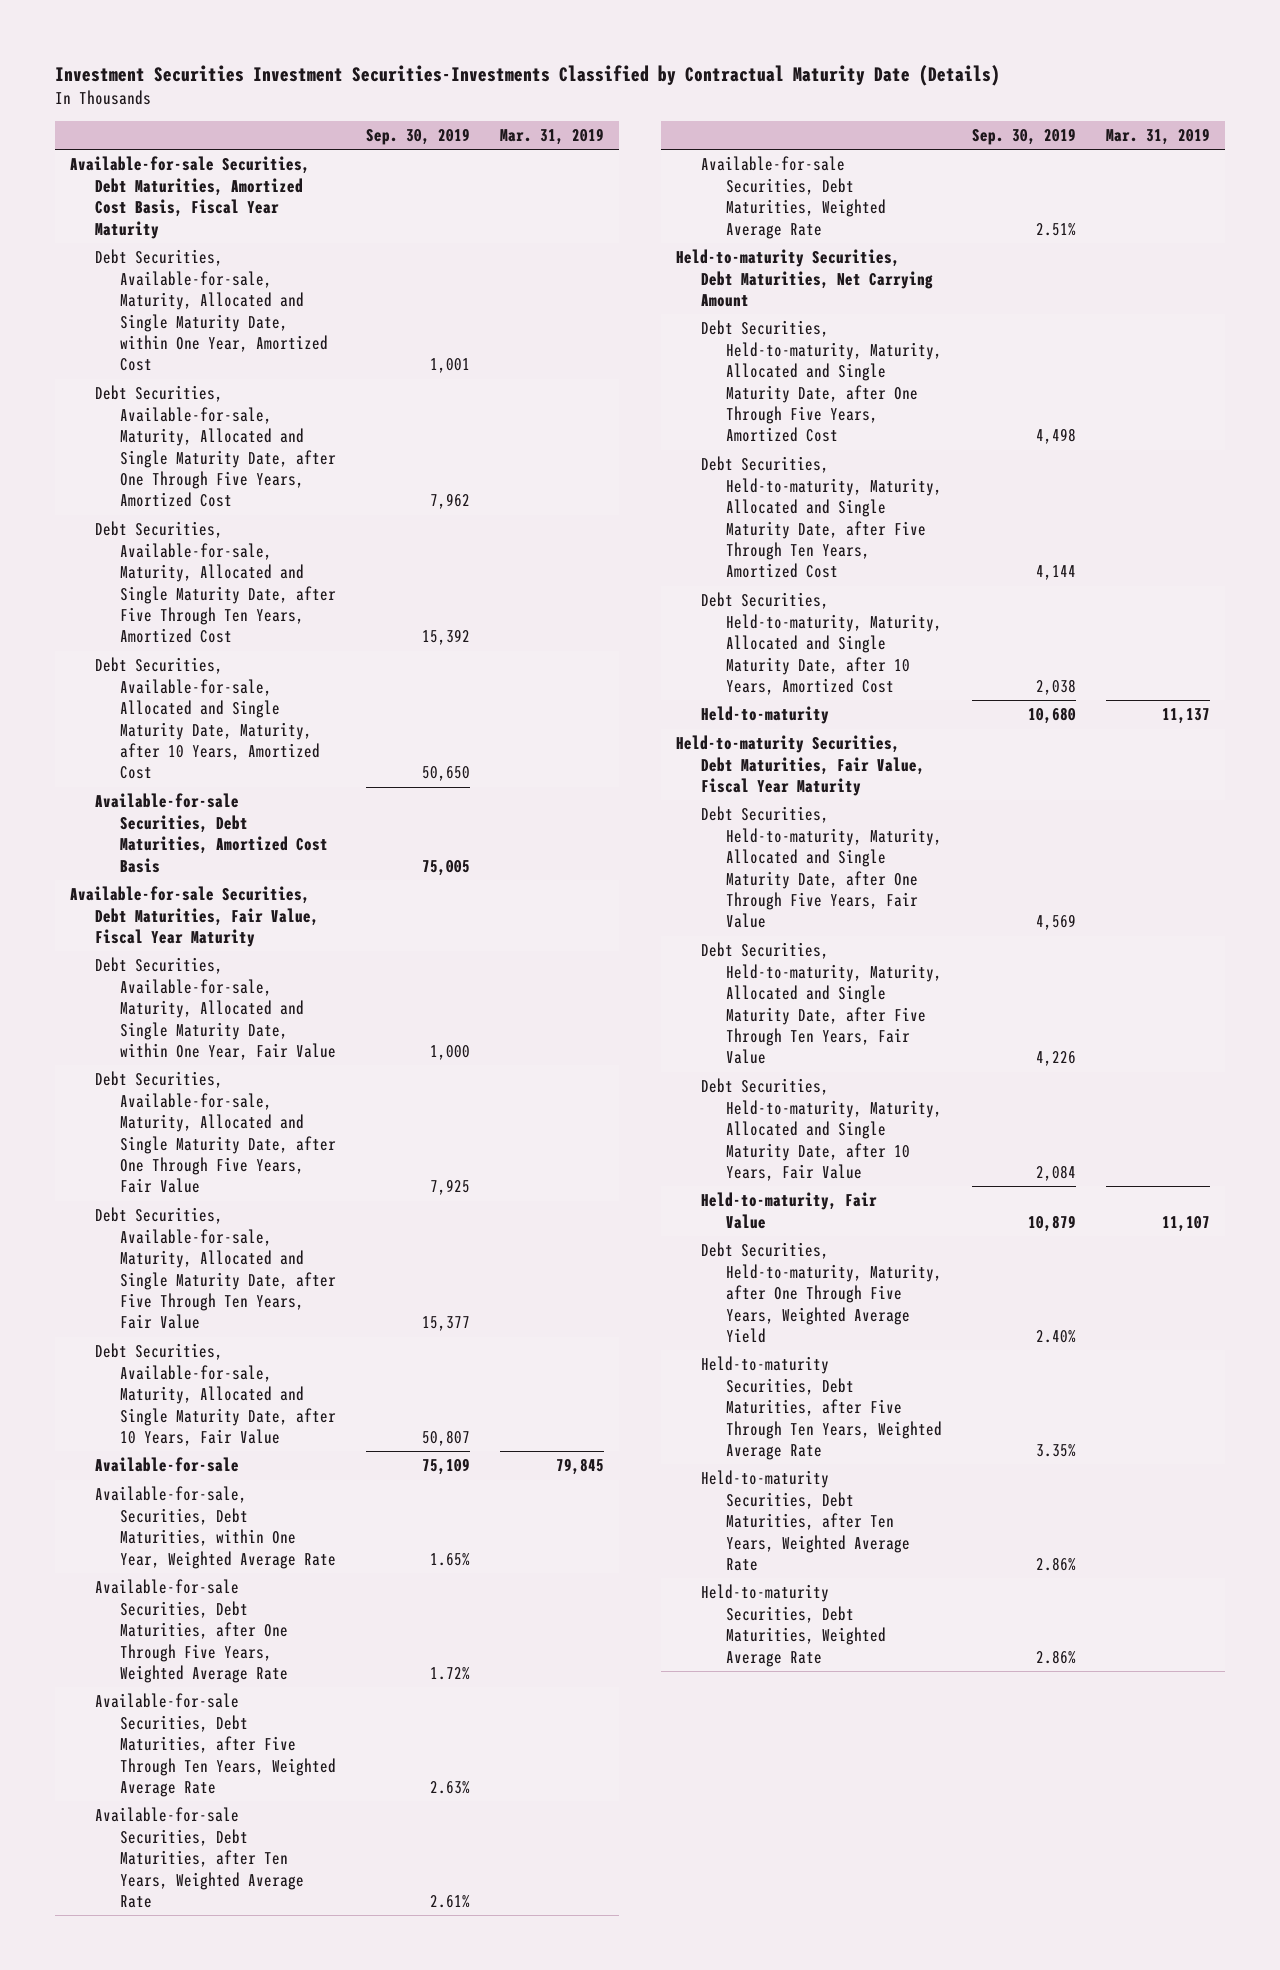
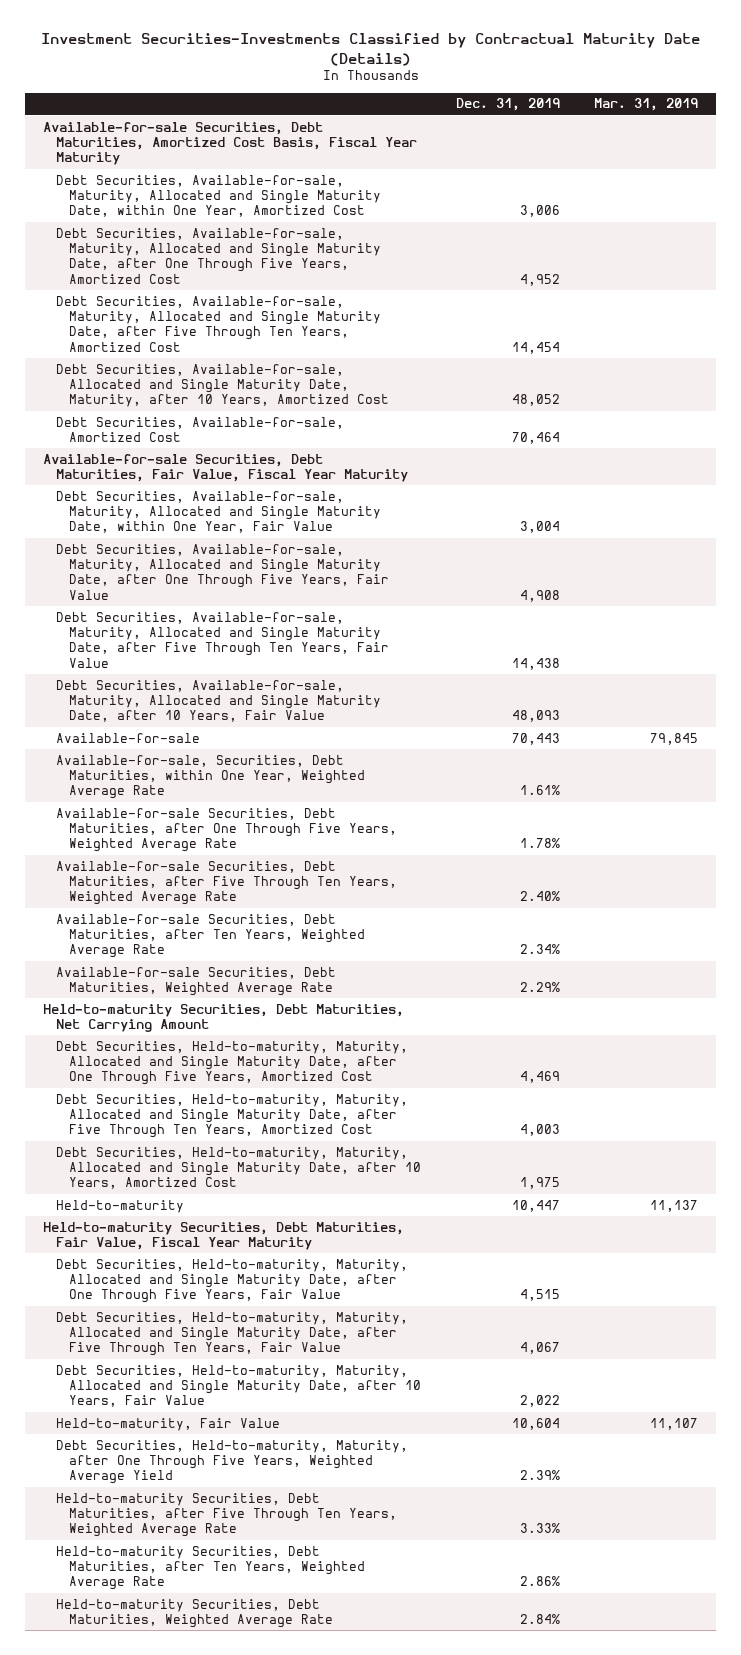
[54,65,1000,87] Investment Securities Investment Securities-Investments Classified by Contractual Maturity Date (Details) -> [40,33,700,66] Investment Securities-Investments Classified by Contractual Maturity Date (Details)
[366,127,471,145] Sep. 30, 2019 -> none
none -> [455,98,560,112] Dec. 31, 2019
[95,793,329,873] Available-for-sale Securities, Debt Maturities, Amortized Cost Basis -> [55,416,344,443] Debt Securities, Available-for-sale, Amortized Cost

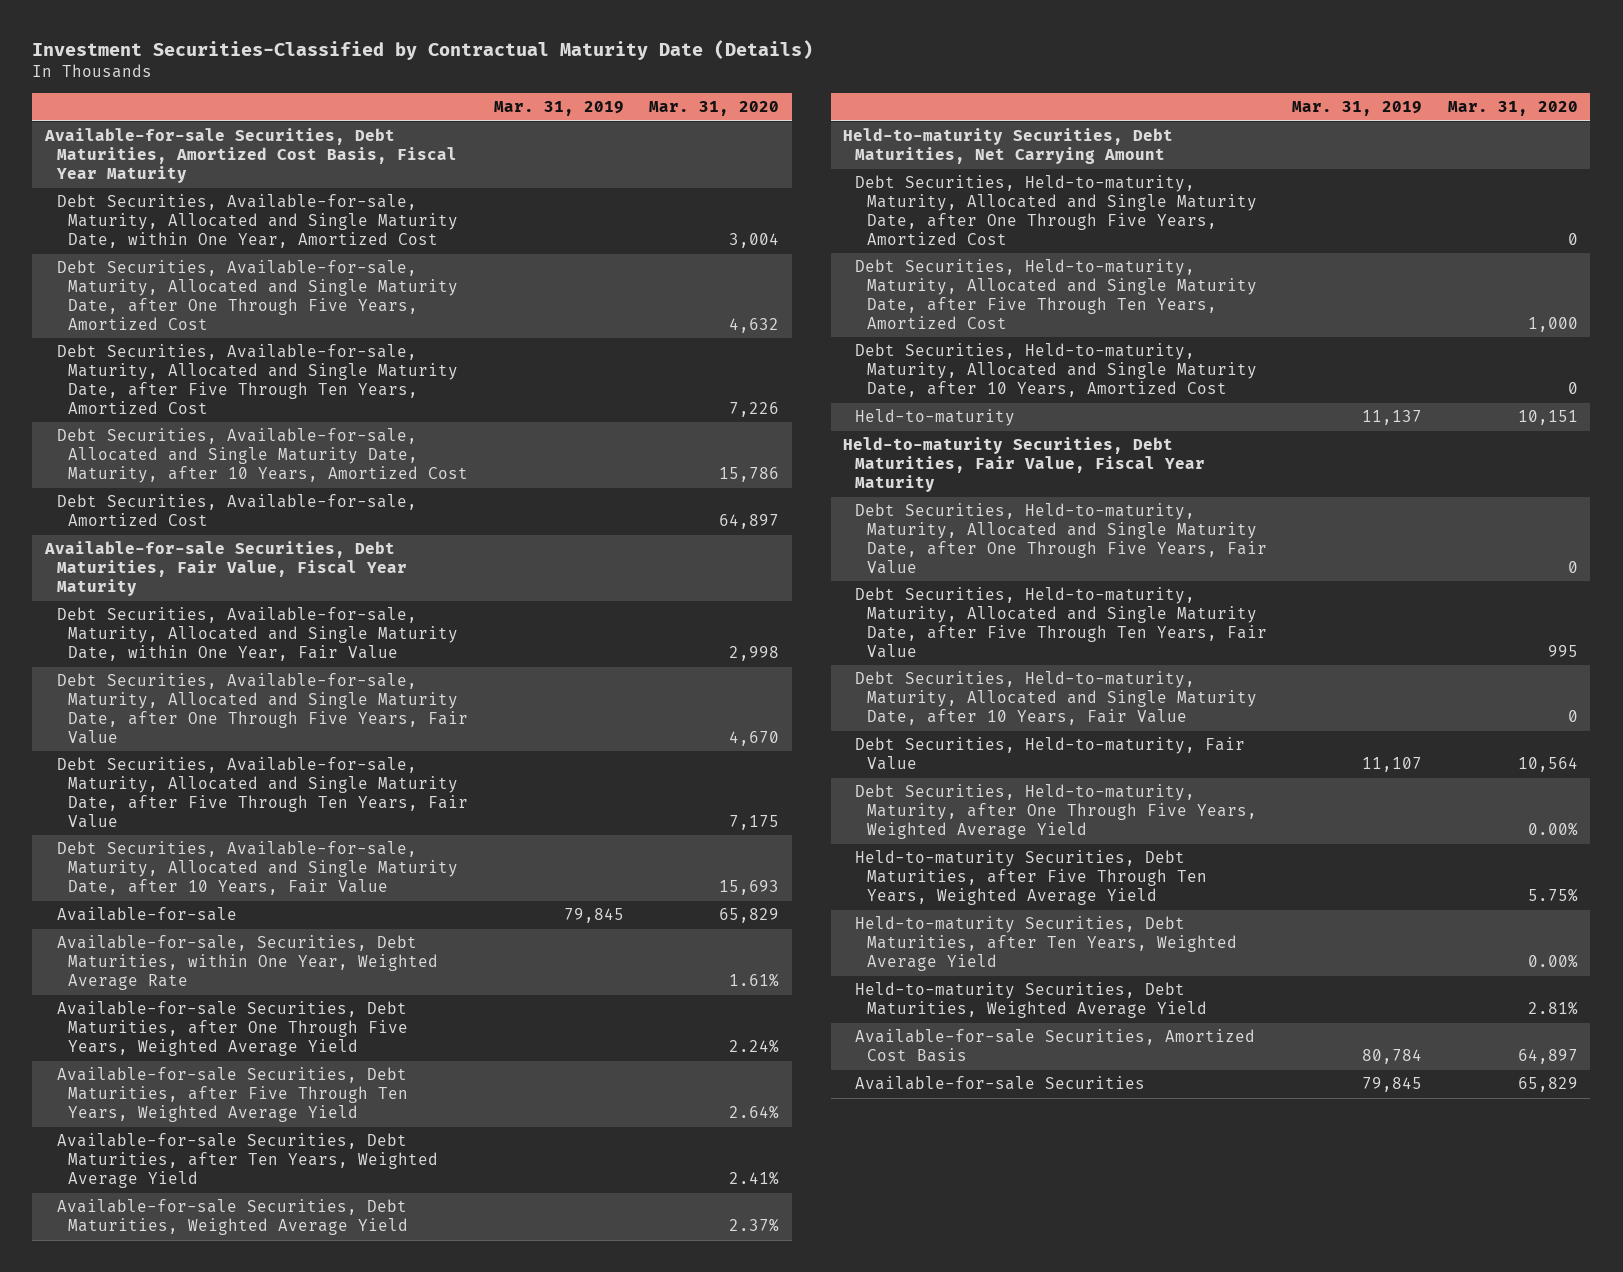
[40,33,700,66] Investment Securities-Investments Classified by Contractual Maturity Date (Details) -> [32,40,814,61] Investment Securities-Classified by Contractual Maturity Date (Details)
[455,98,560,112] Dec. 31, 2019 -> none
none -> [649,101,780,117] Mar. 31, 2020
[55,807,397,853] Available-for-sale Securities, Debt Maturities, after One Through Five Years, Weighted Average Rate -> [56,1001,409,1057] Available-for-sale Securities, Debt Maturities, after One Through Five Years, Weighted Average Yield
[55,860,397,906] Available-for-sale Securities, Debt Maturities, after Five Through Ten Years, Weighted Average Rate -> [56,1067,409,1123] Available-for-sale Securities, Debt Maturities, after Five Through Ten Years, Weighted Average Yield
[55,913,365,959] Available-for-sale Securities, Debt Maturities, after Ten Years, Weighted Average Rate -> [56,1133,439,1189] Available-for-sale Securities, Debt Maturities, after Ten Years, Weighted Average Yield
[55,966,336,997] Available-for-sale Securities, Debt Maturities, Weighted Average Rate -> [56,1199,409,1236] Available-for-sale Securities, Debt Maturities, Weighted Average Yield
[55,1417,280,1431] Held-to-maturity, Fair Value -> [855,737,1246,771] Debt Securities, Held-to-maturity, Fair Value
[55,1492,397,1538] Held-to-maturity Securities, Debt Maturities, after Five Through Ten Years, Weighted Average Rate -> [855,850,1207,906] Held-to-maturity Securities, Debt Maturities, after Five Through Ten Years, Weighted Average Yield
[55,1545,365,1591] Held-to-maturity Securities, Debt Maturities, after Ten Years, Weighted Average Rate -> [855,916,1237,972] Held-to-maturity Securities, Debt Maturities, after Ten Years, Weighted Average Yield
[55,1598,333,1629] Held-to-maturity Securities, Debt Maturities, Weighted Average Rate -> [855,982,1207,1019] Held-to-maturity Securities, Debt Maturities, Weighted Average Yield
none -> [855,1029,1256,1063] Available-for-sale Securities, Amortized Cost Basis
none -> [855,1076,1146,1091] Available-for-sale Securities

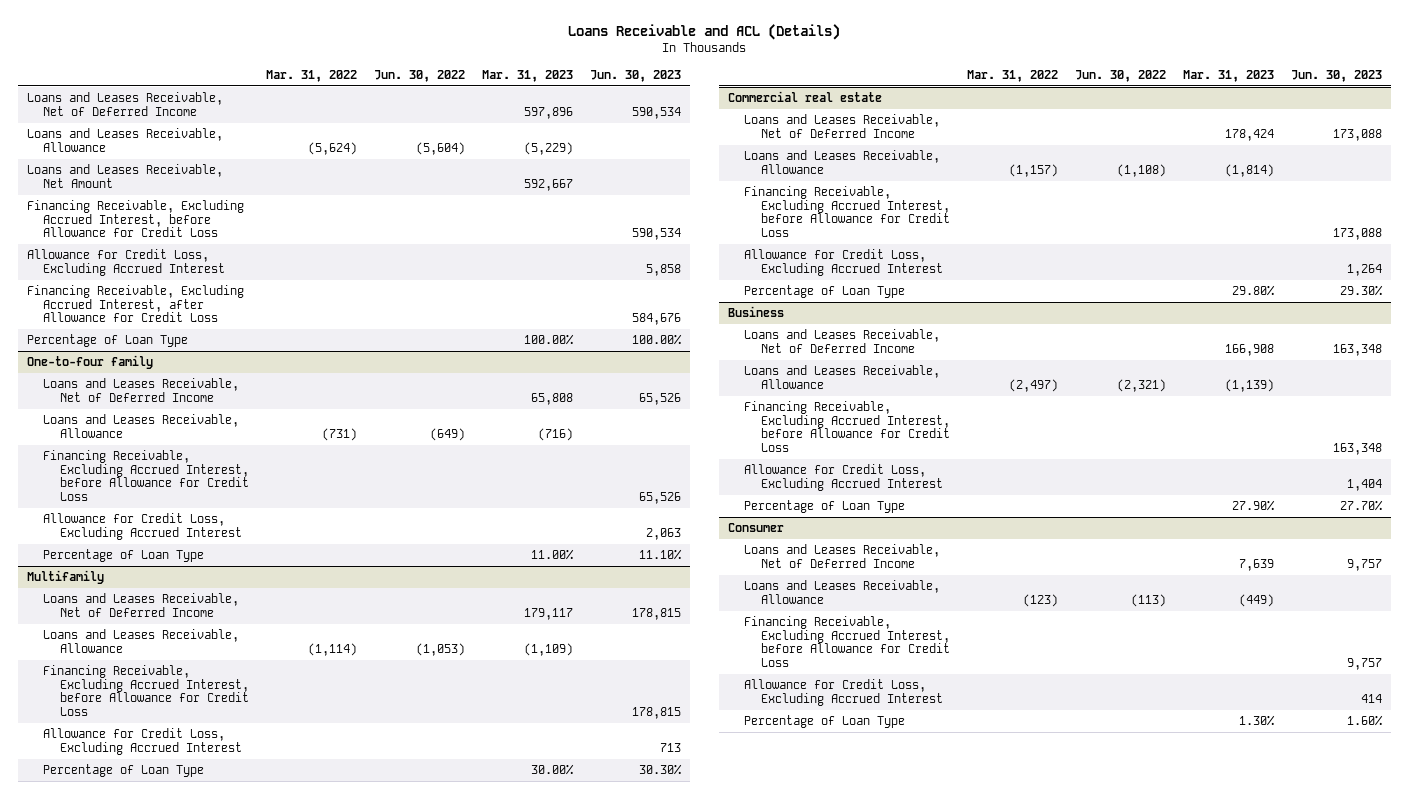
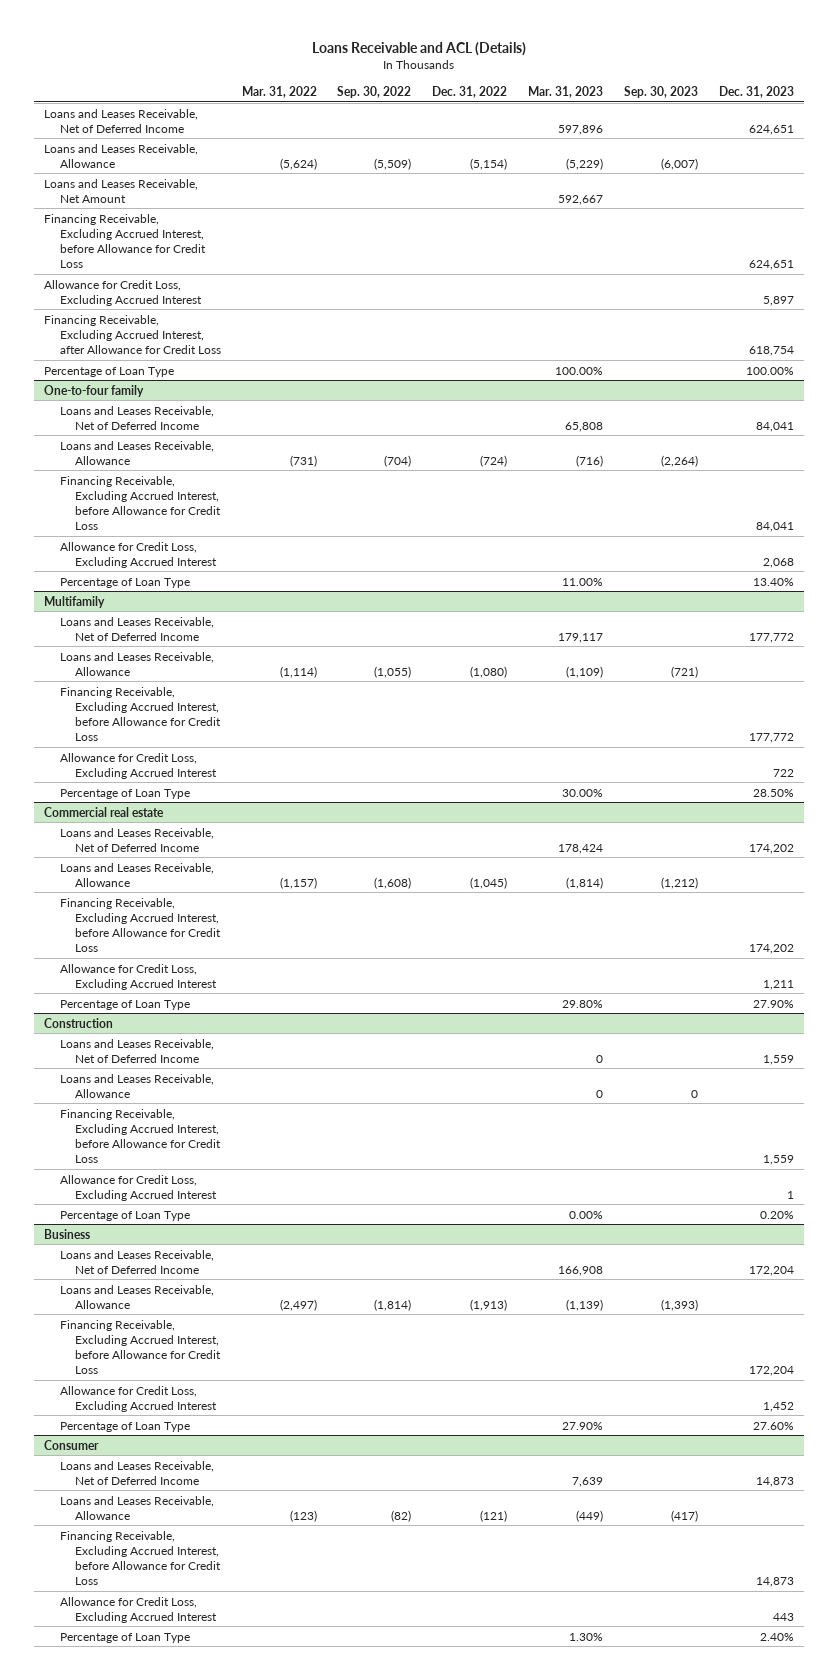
[373,69,465,82] Jun. 30, 2022 -> none
[590,69,682,82] Jun. 30, 2023 -> none
none -> [337,86,412,99] Sep. 30, 2022
none -> [432,86,508,99] Dec. 31, 2022
none -> [623,86,698,99] Sep. 30, 2023
none -> [718,86,794,99] Dec. 31, 2023
none -> [44,1017,114,1028] Construction
none -> [59,1038,214,1063] Loans and Leases Receivable, Net of Deferred Income
none -> [59,1073,214,1098] Loans and Leases Receivable, Allowance
none -> [59,1108,222,1163] Financing Receivable, Excluding Accrued Interest, before Allowance for Credit Loss
none -> [59,1174,218,1201] Allowance for Credit Loss, Excluding Accrued Interest
none -> [59,1210,190,1221] Percentage of Loan Type

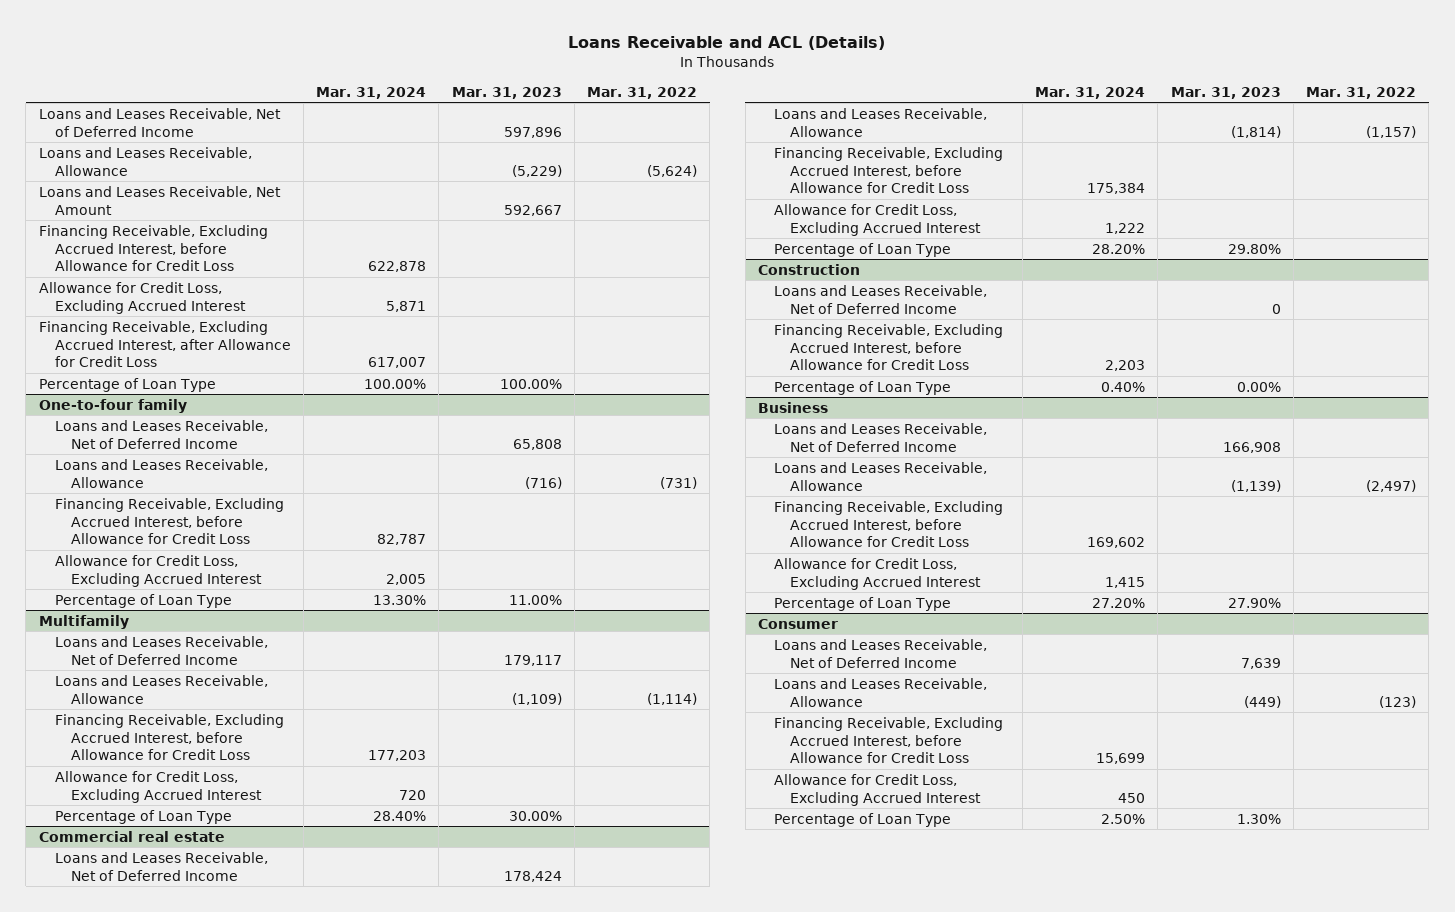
[337,86,412,99] Sep. 30, 2022 -> none
[432,86,508,99] Dec. 31, 2022 -> none
[623,86,698,99] Sep. 30, 2023 -> none
[718,86,794,99] Dec. 31, 2023 -> none
none -> [316,86,427,99] Mar. 31, 2024
[59,1073,214,1098] Loans and Leases Receivable, Allowance -> none
[59,1174,218,1201] Allowance for Credit Loss, Excluding Accrued Interest -> none

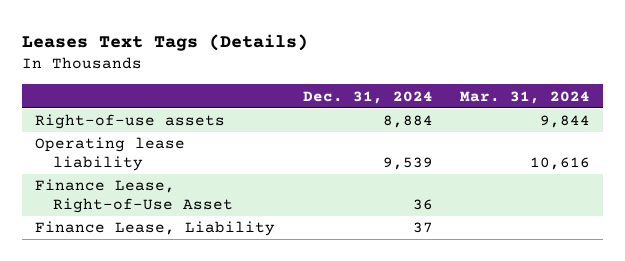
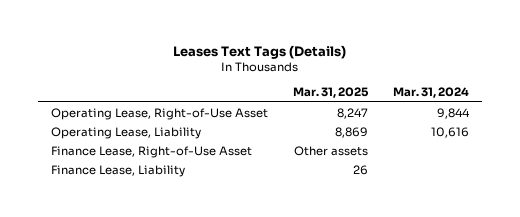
[302,90,433,104] Dec. 31, 2024 -> none
none -> [293,87,370,99] Mar. 31, 2025
[35,114,226,130] Right-of-use assets -> [50,107,268,120] Operating Lease, Right-of-Use Asset
[35,137,186,171] Operating lease liability -> [50,126,201,139] Operating Lease, Liability

